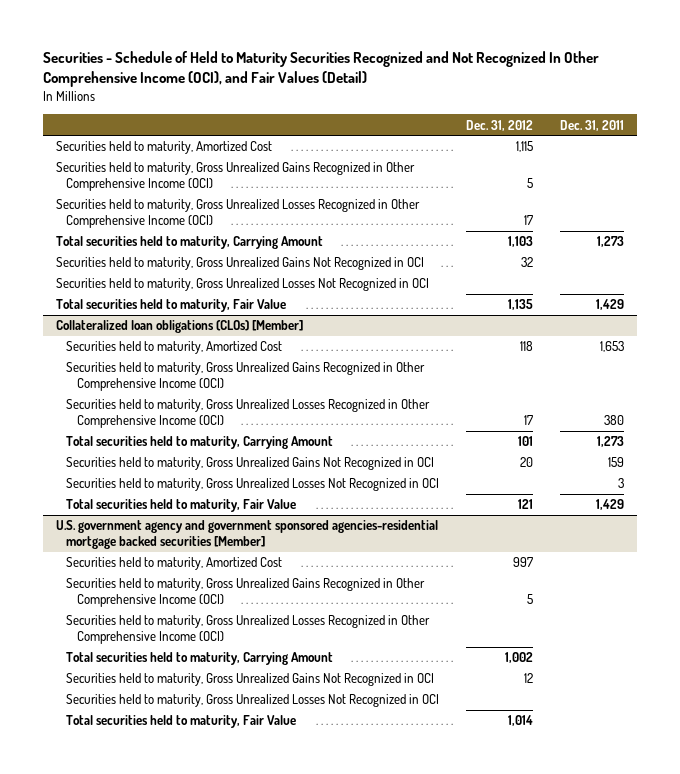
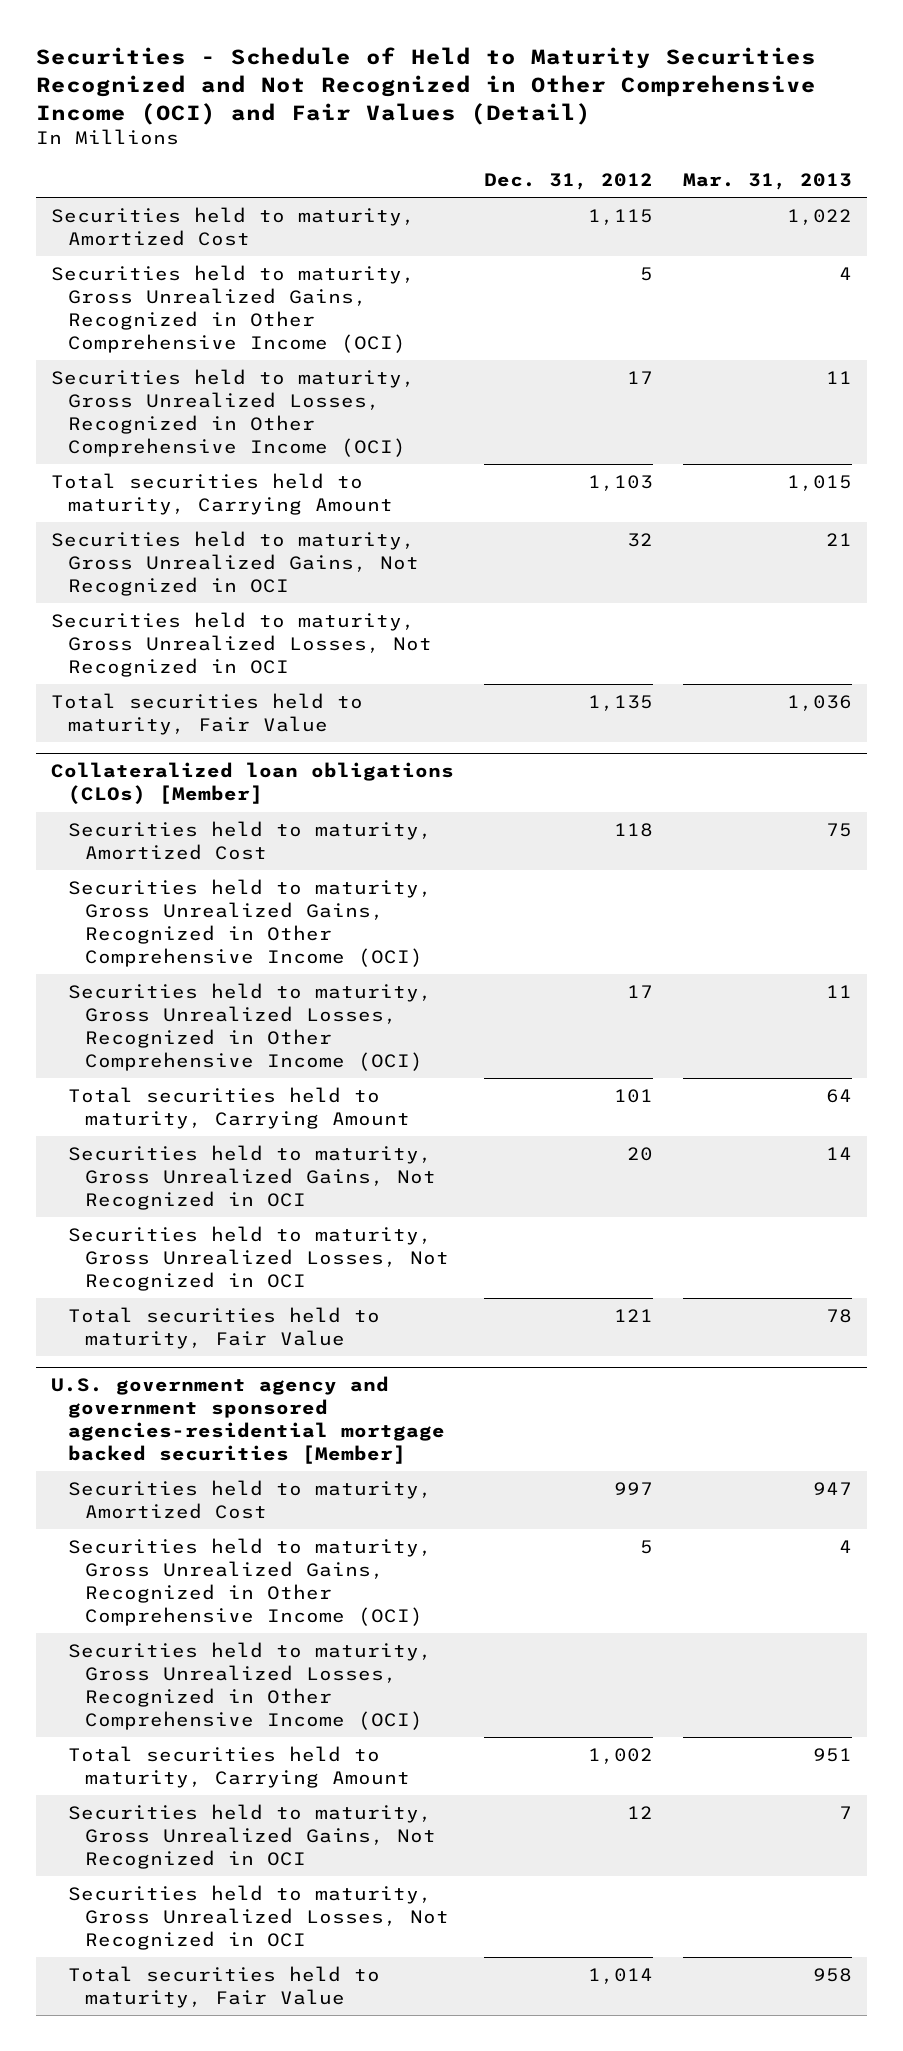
[42,51,599,88] Securities - Schedule of Held to Maturity Securities Recognized and Not Recognized In Other Comprehensive Income (OCI), and Fair Values (Detail) -> [35,46,816,125] Securities - Schedule of Held to Maturity Securities Recognized and Not Recognized in Other Comprehensive Income (OCI) and Fair Values (Detail)
[559,119,624,131] Dec. 31, 2011 -> none
none -> [682,173,852,191] Mar. 31, 2013
[56,162,416,191] Securities held to maturity, Gross Unrealized Gains Recognized in Other Comprehensive Income (OCI) -> [50,264,415,353] Securities held to maturity, Gross Unrealized Gains, Recognized in Other Comprehensive Income (OCI)
[56,199,421,228] Securities held to maturity, Gross Unrealized Losses Recognized in Other Comprehensive Income (OCI) -> [50,368,415,457] Securities held to maturity, Gross Unrealized Losses, Recognized in Other Comprehensive Income (OCI)
[56,257,425,271] Securities held to maturity, Gross Unrealized Gains Not Recognized in OCI -> [50,530,420,596] Securities held to maturity, Gross Unrealized Gains, Not Recognized in OCI
[56,278,430,292] Securities held to maturity, Gross Unrealized Losses Not Recognized in OCI -> [50,611,433,677] Securities held to maturity, Gross Unrealized Losses, Not Recognized in OCI
[66,362,426,391] Securities held to maturity, Gross Unrealized Gains Recognized in Other Comprehensive Income (OCI) -> [68,878,433,967] Securities held to maturity, Gross Unrealized Gains, Recognized in Other Comprehensive Income (OCI)
[66,399,431,428] Securities held to maturity, Gross Unrealized Losses Recognized in Other Comprehensive Income (OCI) -> [68,982,433,1071] Securities held to maturity, Gross Unrealized Losses, Recognized in Other Comprehensive Income (OCI)
[66,457,435,471] Securities held to maturity, Gross Unrealized Gains Not Recognized in OCI -> [68,1144,437,1210] Securities held to maturity, Gross Unrealized Gains, Not Recognized in OCI
[66,478,440,492] Securities held to maturity, Gross Unrealized Losses Not Recognized in OCI -> [68,1225,450,1291] Securities held to maturity, Gross Unrealized Losses, Not Recognized in OCI
[66,578,426,607] Securities held to maturity, Gross Unrealized Gains Recognized in Other Comprehensive Income (OCI) -> [68,1537,433,1626] Securities held to maturity, Gross Unrealized Gains, Recognized in Other Comprehensive Income (OCI)
[66,615,431,644] Securities held to maturity, Gross Unrealized Losses Recognized in Other Comprehensive Income (OCI) -> [68,1641,433,1730] Securities held to maturity, Gross Unrealized Losses, Recognized in Other Comprehensive Income (OCI)
[66,673,435,687] Securities held to maturity, Gross Unrealized Gains Not Recognized in OCI -> [68,1803,437,1869] Securities held to maturity, Gross Unrealized Gains, Not Recognized in OCI
[66,694,440,708] Securities held to maturity, Gross Unrealized Losses Not Recognized in OCI -> [68,1884,450,1950] Securities held to maturity, Gross Unrealized Losses, Not Recognized in OCI

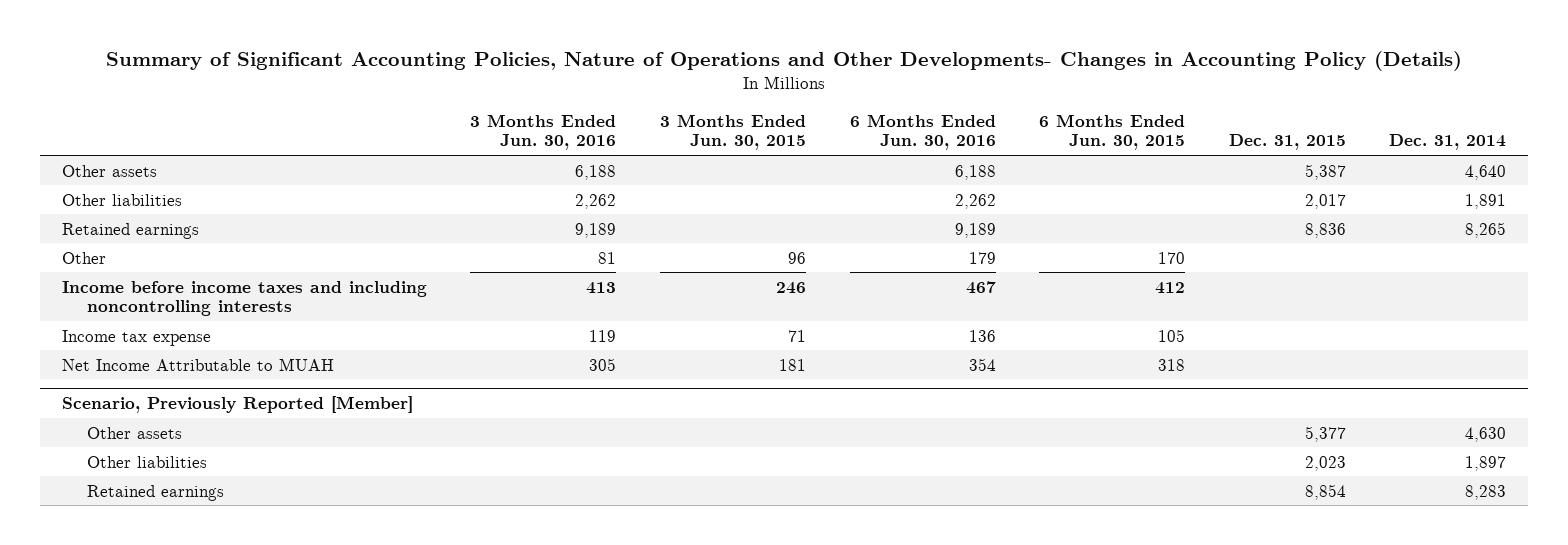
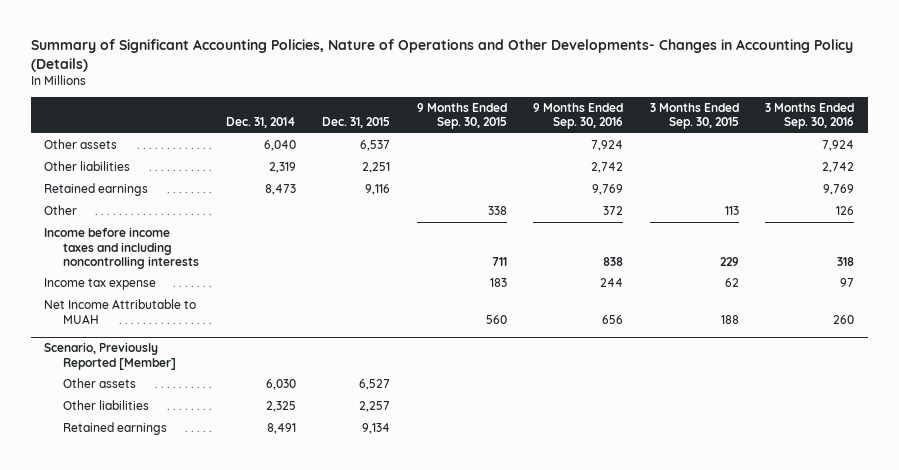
[470,113,617,151] 3 Months Ended Jun. 30, 2016 -> none
[660,113,807,151] 3 Months Ended Jun. 30, 2015 -> none
[849,113,996,151] 6 Months Ended Jun. 30, 2016 -> none
[1039,113,1186,151] 6 Months Ended Jun. 30, 2015 -> none
none -> [416,103,507,130] 9 Months Ended Sep. 30, 2015
none -> [533,103,624,130] 9 Months Ended Sep. 30, 2016
none -> [649,103,739,130] 3 Months Ended Sep. 30, 2015
none -> [765,103,855,130] 3 Months Ended Sep. 30, 2016
[1304,163,1346,180] 5,387 -> [360,140,391,152] 6,537
[1465,164,1507,180] 4,640 -> [263,140,296,152] 6,040
[1304,193,1346,209] 2,017 -> [362,162,391,174] 2,251
[1465,193,1507,209] 1,891 -> [268,162,296,174] 2,319
[1304,222,1346,238] 8,836 -> [365,184,391,196] 9,116
[1465,221,1507,238] 8,265 -> [264,184,296,196] 8,473
[1304,425,1346,442] 5,377 -> [359,379,391,391] 6,527
[1465,426,1507,442] 4,630 -> [265,379,296,391] 6,030
[1304,455,1346,471] 2,023 -> [359,401,391,413] 2,257
[1465,455,1507,471] 1,897 -> [265,401,296,413] 2,325
[1304,483,1346,500] 8,854 -> [362,423,391,435] 9,134
[1465,484,1507,500] 8,283 -> [266,423,296,435] 8,491

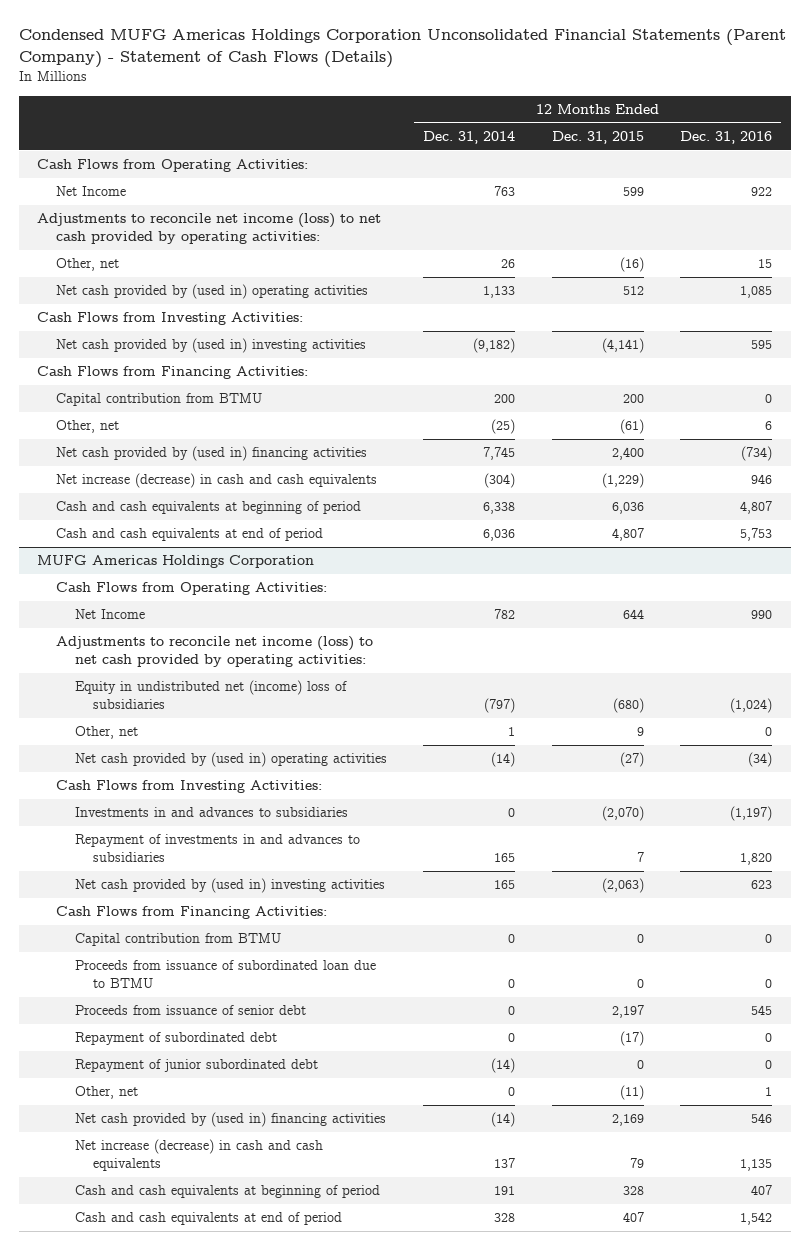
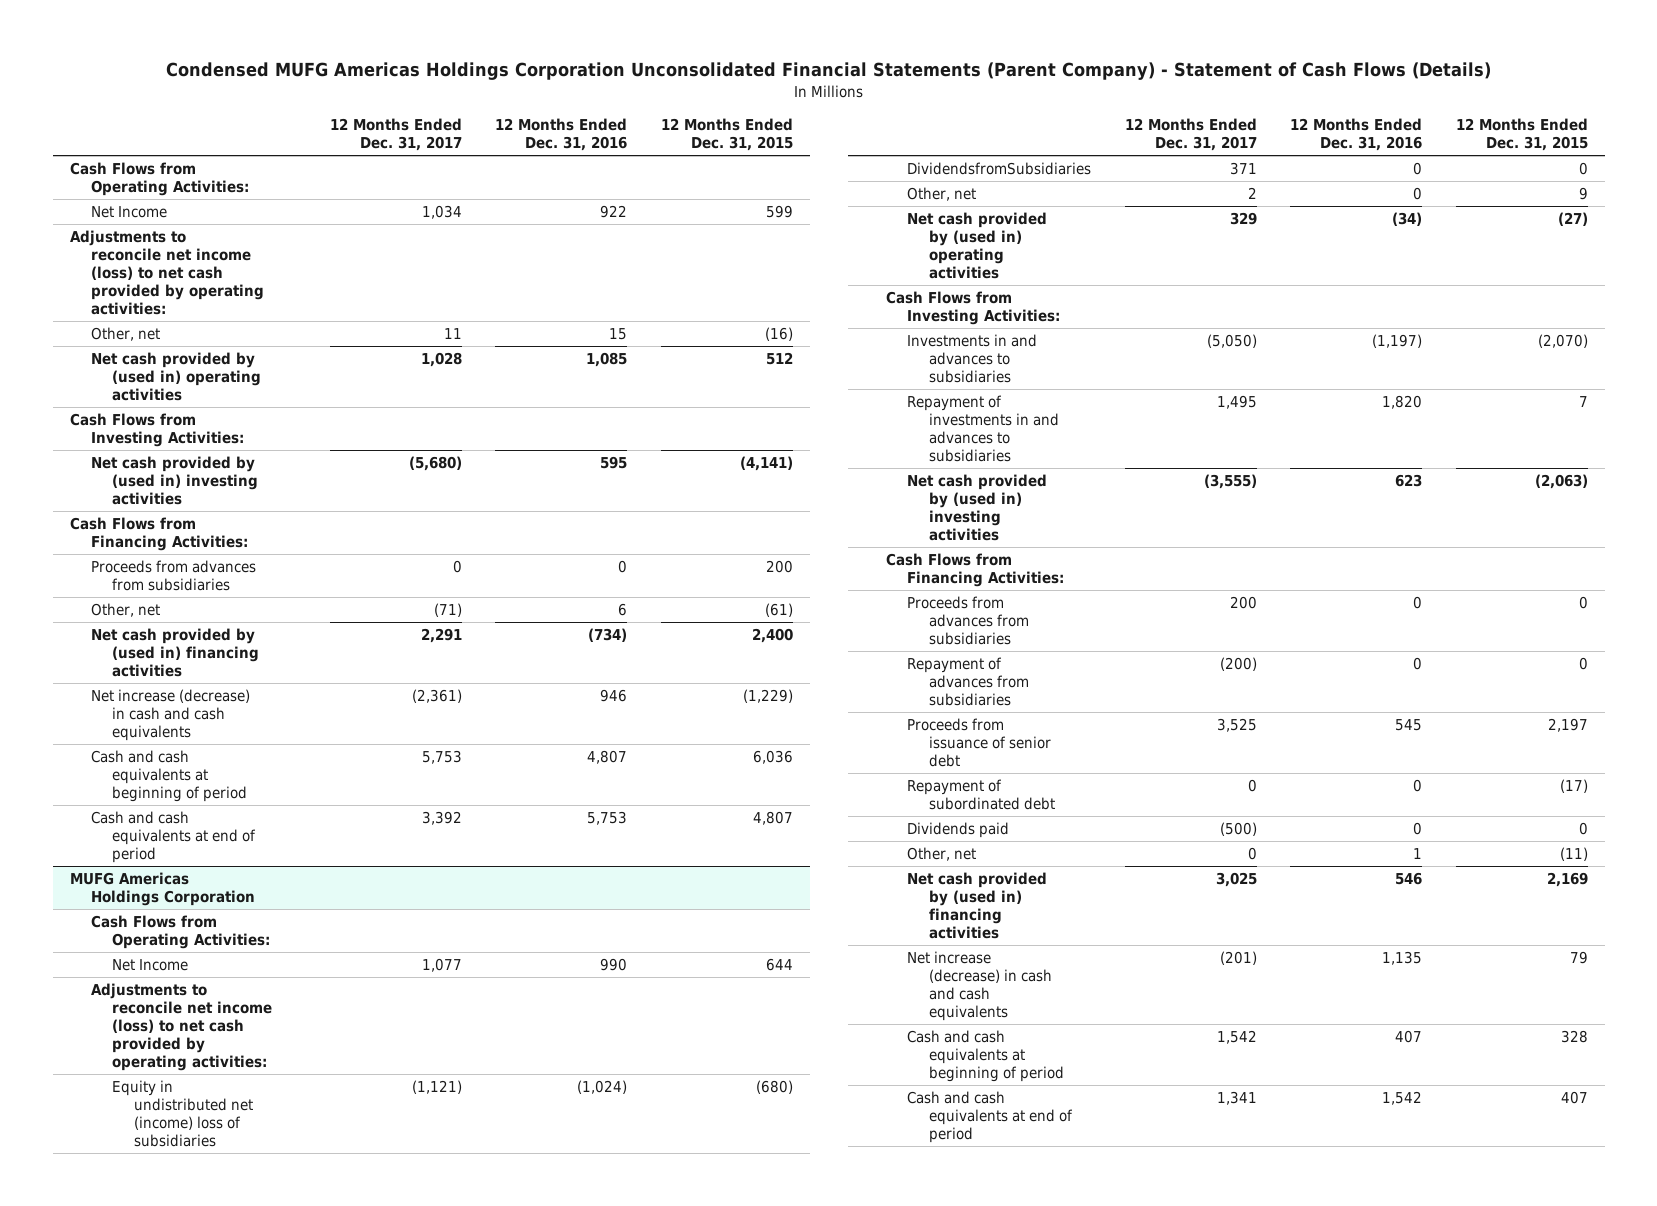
[423,131,516,145] Dec. 31, 2014 -> none
none -> [329,117,462,151] 12 Months Ended Dec. 31, 2017
[55,393,262,407] Capital contribution from BTMU -> [90,560,256,592] Proceeds from advances from subsidiaries
none -> [907,162,1092,176] DividendsfromSubsidiaries
[74,933,281,947] Capital contribution from BTMU -> [907,596,1029,645] Proceeds from advances from subsidiaries
[74,960,376,988] Proceeds from issuance of subordinated loan due to BTMU -> [907,657,1029,706] Repayment of advances from subsidiaries
[74,1059,318,1073] Repayment of junior subordinated debt -> [907,822,1010,839] Dividends paid

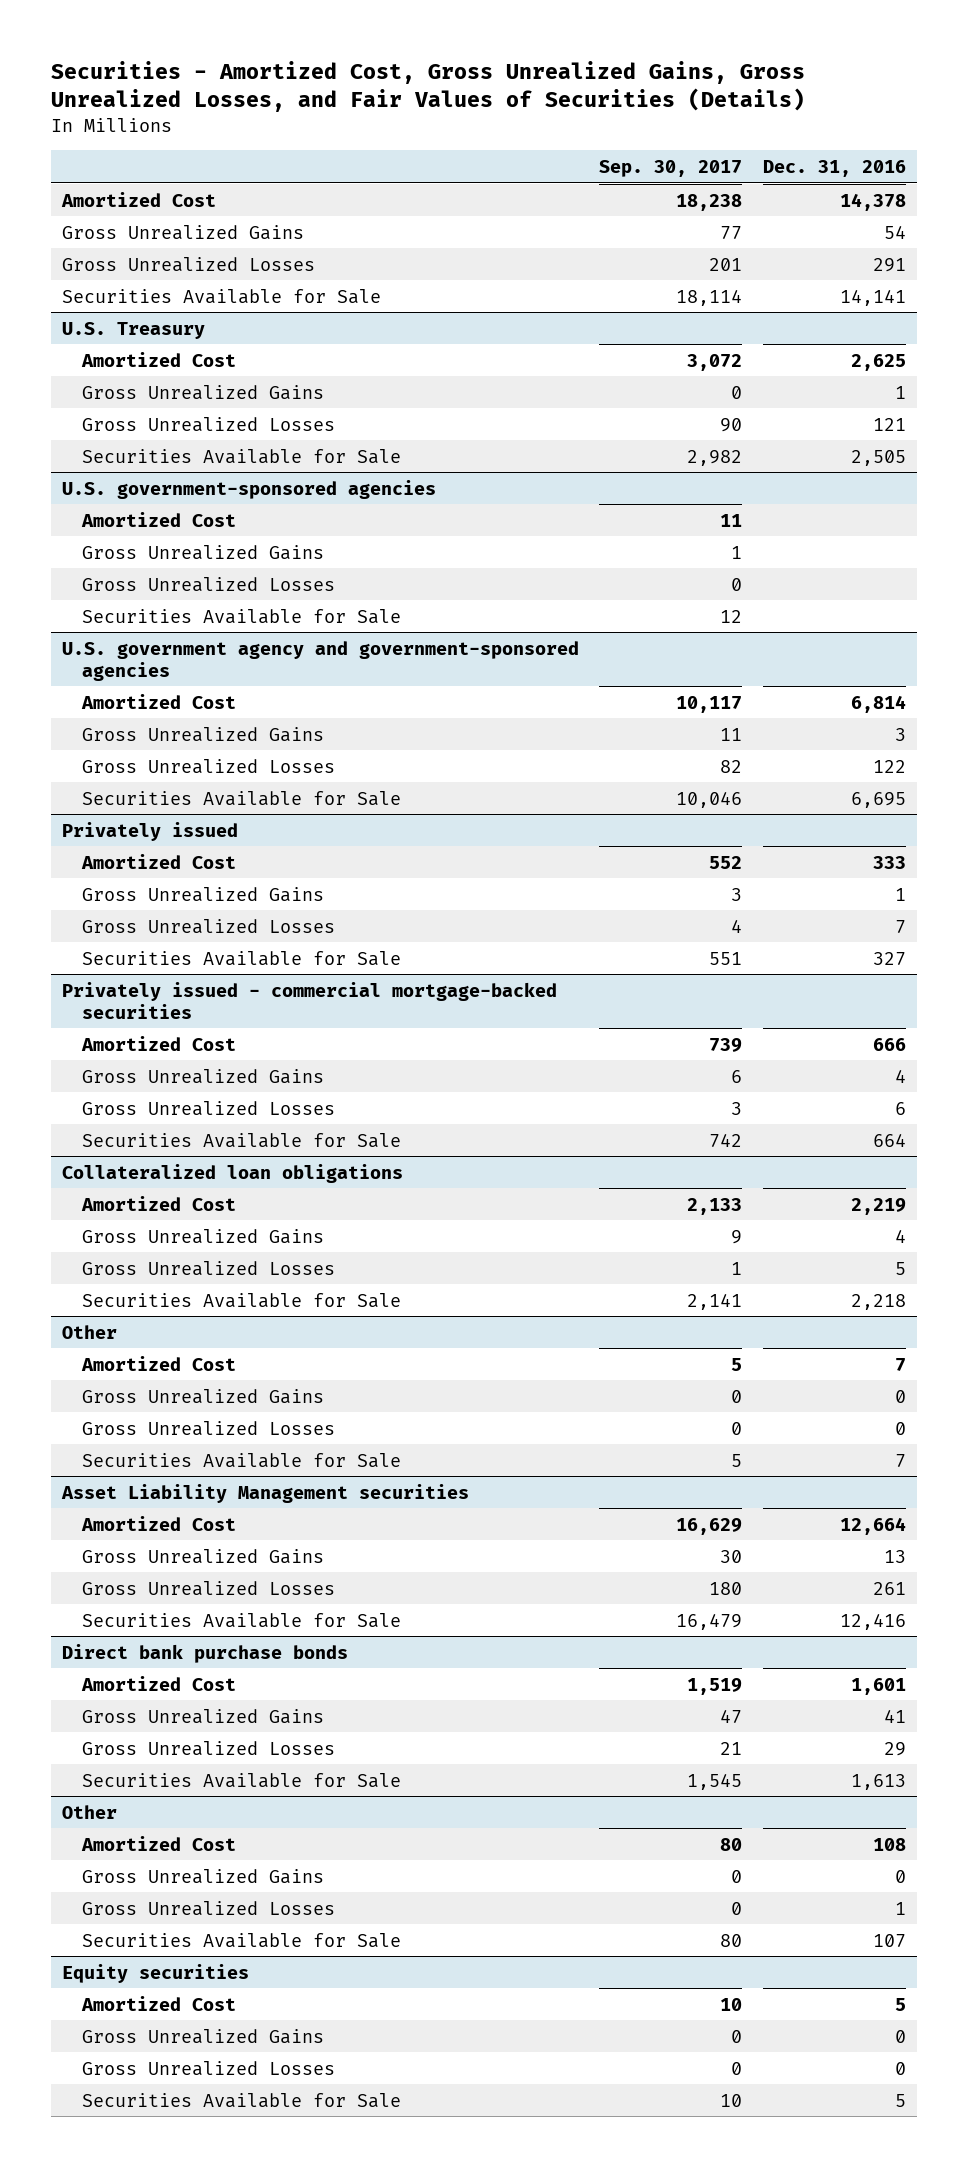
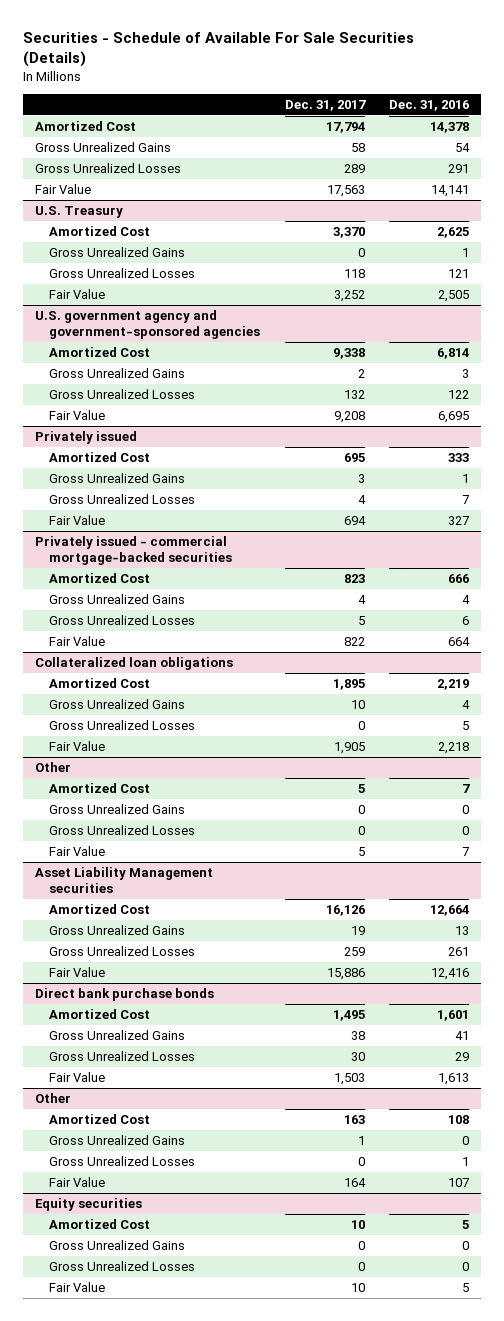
[51,61,806,113] Securities - Amortized Cost, Gross Unrealized Gains, Gross Unrealized Losses, and Fair Values of Securities (Details) -> [23,32,415,68] Securities - Schedule of Available For Sale Securities (Details)
[599,159,743,177] Sep. 30, 2017 -> none
none -> [284,100,366,112] Dec. 31, 2017
[61,288,381,304] Securities Available for Sale -> [35,184,92,195] Fair Value
[61,479,436,499] U.S. government-sponsored agencies -> none
[81,511,237,527] Amortized Cost -> none
[82,544,325,560] Gross Unrealized Gains -> none
[82,576,336,592] Gross Unrealized Losses -> none
[82,608,402,624] Securities Available for Sale -> none
[82,448,402,464] Securities Available for Sale -> [49,289,106,300] Fair Value
[82,790,402,806] Securities Available for Sale -> [49,410,106,421] Fair Value
[82,950,402,966] Securities Available for Sale -> [49,515,106,526] Fair Value
[82,1132,402,1148] Securities Available for Sale -> [49,636,106,647] Fair Value
[82,1292,402,1308] Securities Available for Sale -> [49,741,106,752] Fair Value
[82,1452,402,1468] Securities Available for Sale -> [49,846,106,857] Fair Value
[82,1612,402,1628] Securities Available for Sale -> [49,967,106,978] Fair Value
[82,1772,402,1788] Securities Available for Sale -> [49,1072,106,1083] Fair Value
[82,1932,402,1948] Securities Available for Sale -> [49,1177,106,1188] Fair Value
[82,2092,402,2108] Securities Available for Sale -> [49,1282,106,1293] Fair Value

